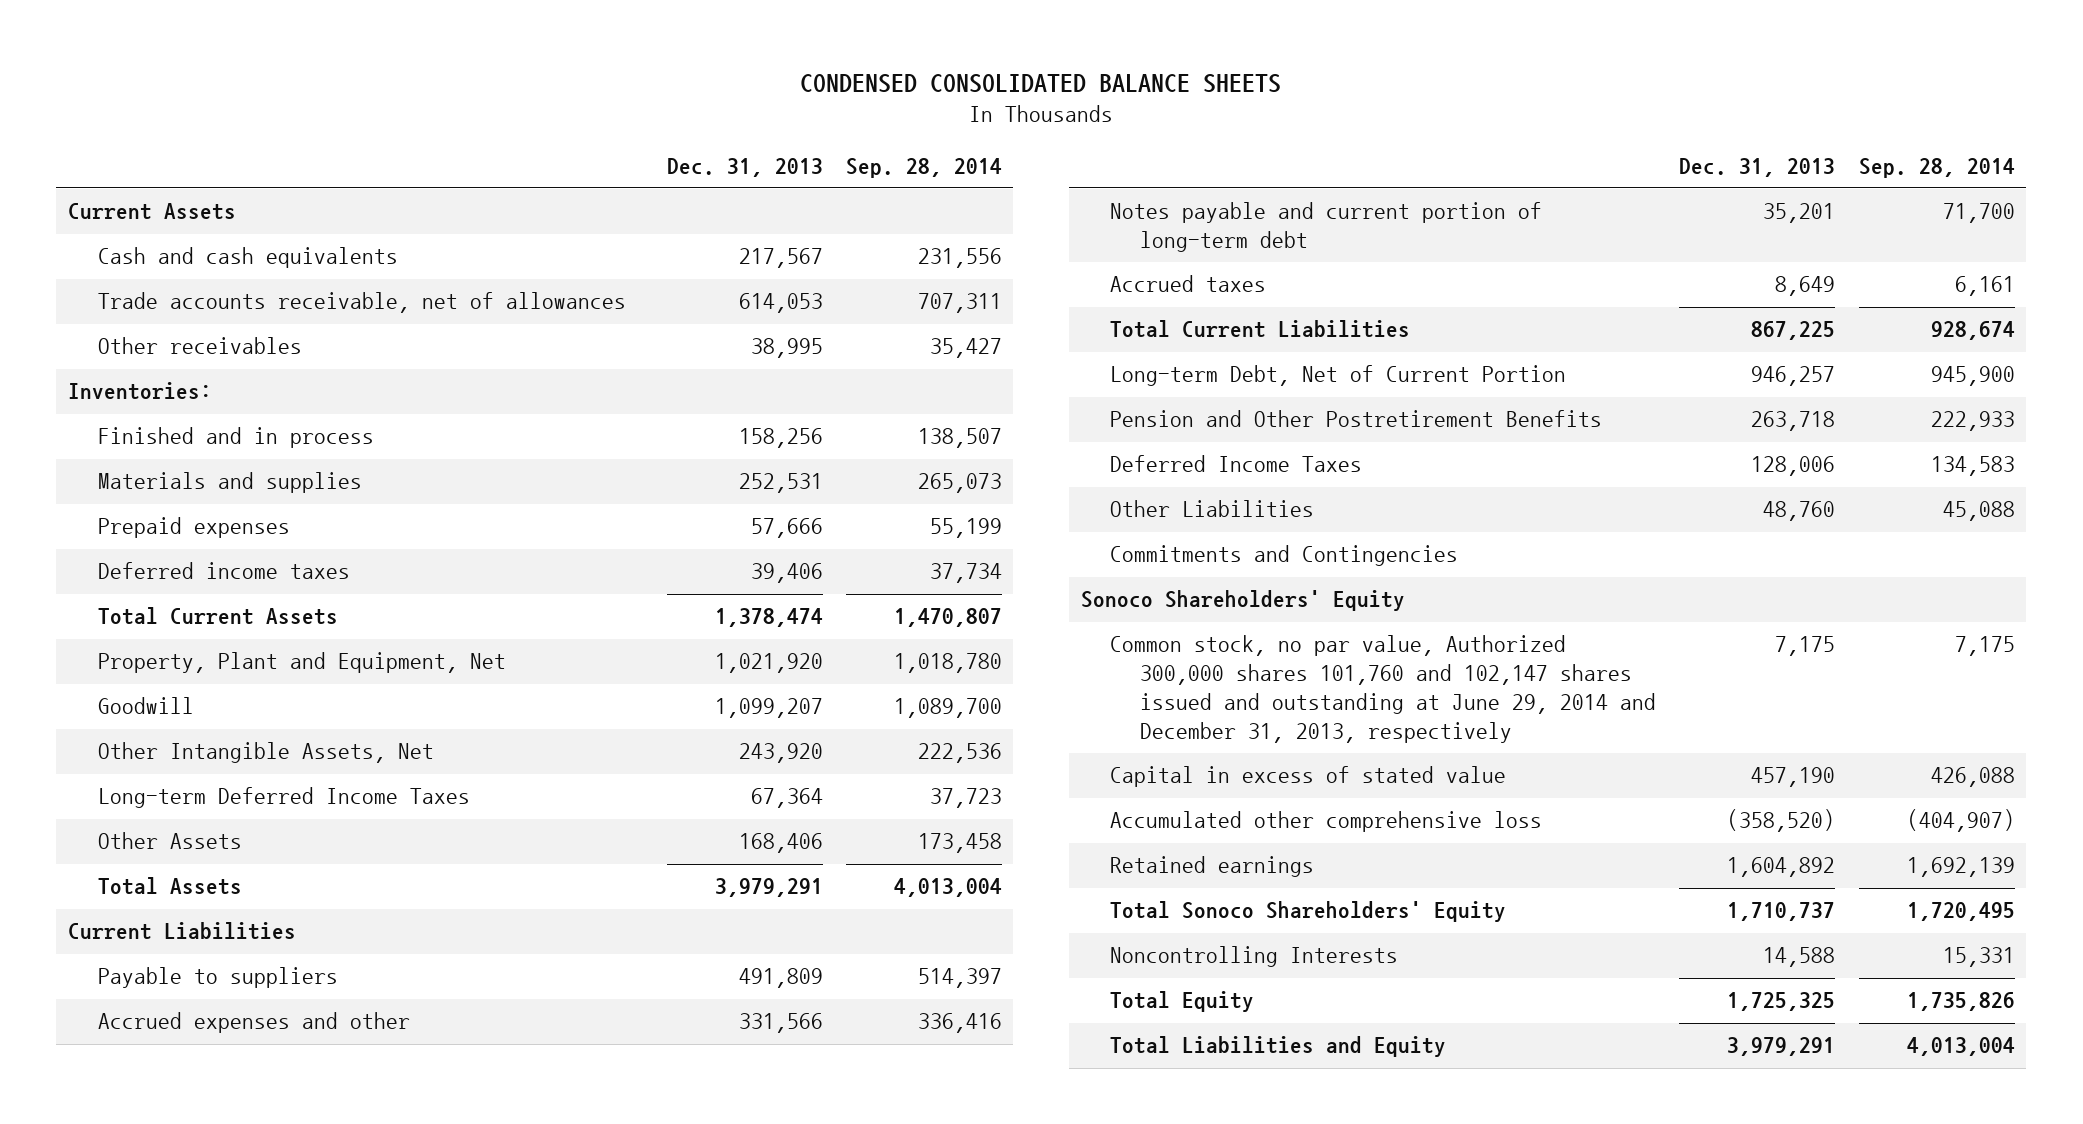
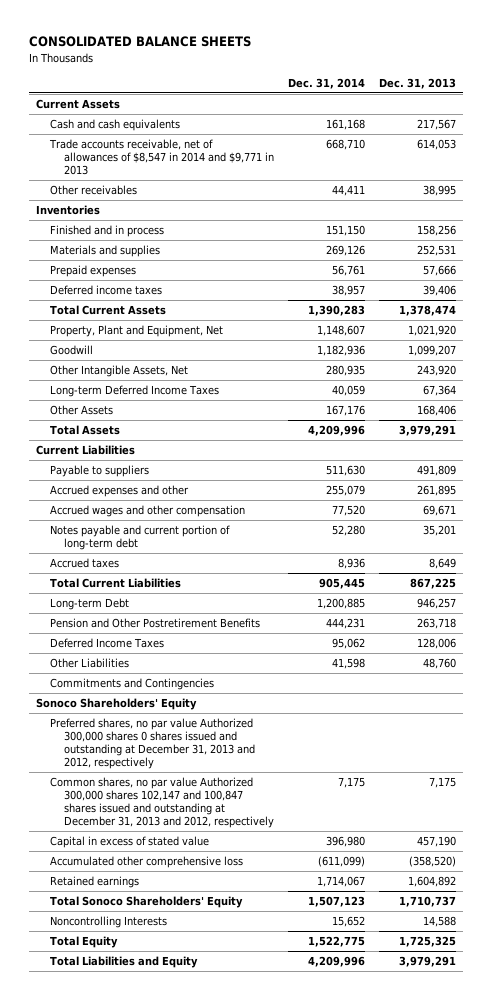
[800,73,1282,93] CONDENSED CONSOLIDATED BALANCE SHEETS -> [28,36,251,48] CONSOLIDATED BALANCE SHEETS
[845,157,1002,178] Sep. 28, 2014 -> none
none -> [288,77,366,89] Dec. 31, 2014
[97,292,626,314] Trade accounts receivable, net of allowances -> [49,139,275,176] Trade accounts receivable, net of allowances of $8,547 in 2014 and $9,771 in 2013
[68,382,213,401] Inventories: -> [36,205,101,216] Inventories
[738,1013,823,1034] 331,566 -> [417,485,457,497] 261,895
none -> [50,505,246,518] Accrued wages and other compensation
[1110,365,1567,387] Long-term Debt, Net of Current Portion -> [50,598,130,611] Long-term Debt
none -> [50,718,256,770] Preferred shares, no par value Authorized 300,000 shares 0 shares issued and outstanding at December 31, 2013 and 2012, respectively
[1110,635,1657,743] Common stock, no par value, Authorized 300,000 shares 101,760 and 102,147 shares issued and outstanding at June 29, 2014 and December 31, 2013, respectively -> [50,777,275,829] Common shares, no par value Authorized 300,000 shares 102,147 and 100,847 shares issued and outstanding at December 31, 2013 and 2012, respectively

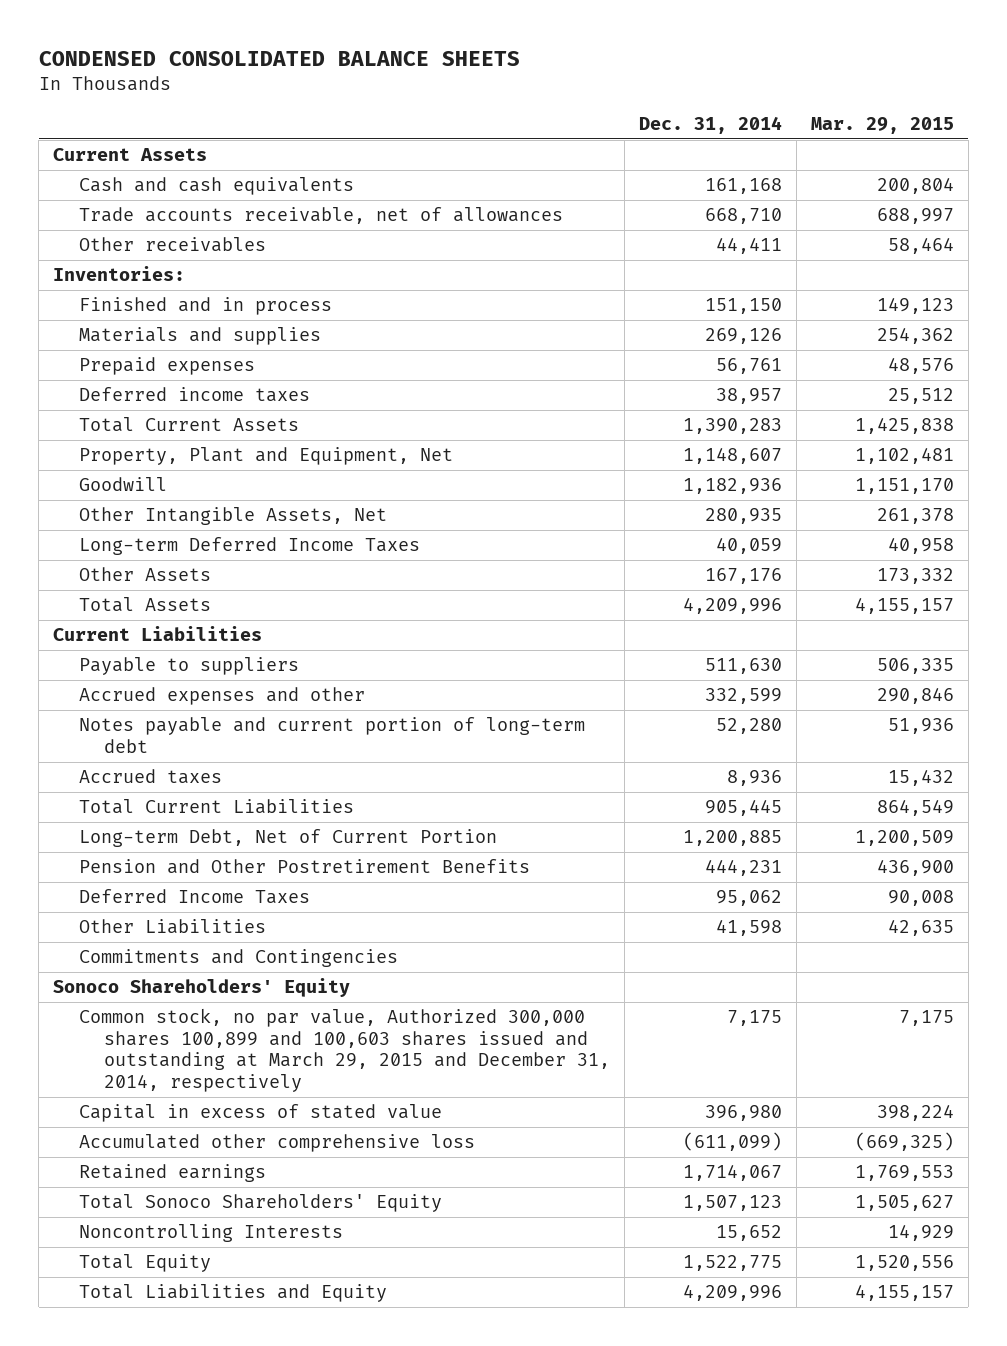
[28,36,251,48] CONSOLIDATED BALANCE SHEETS -> [38,51,520,67] CONDENSED CONSOLIDATED BALANCE SHEETS
[379,77,457,89] Dec. 31, 2013 -> none
none -> [810,116,954,134] Mar. 29, 2015
[49,139,275,176] Trade accounts receivable, net of allowances of $8,547 in 2014 and $9,771 in 2013 -> [78,207,563,225] Trade accounts receivable, net of allowances
[36,205,101,216] Inventories -> [53,266,186,282] Inventories:
[50,505,246,518] Accrued wages and other compensation -> none
[326,485,366,497] 255,079 -> [705,688,783,705] 332,599
[50,598,130,611] Long-term Debt -> [78,829,497,848] Long-term Debt, Net of Current Portion
[50,718,256,770] Preferred shares, no par value Authorized 300,000 shares 0 shares issued and outstanding at December 31, 2013 and 2012, respectively -> none
[50,777,275,829] Common shares, no par value Authorized 300,000 shares 102,147 and 100,847 shares issued and outstanding at December 31, 2013 and 2012, respectively -> [78,1008,611,1092] Common stock, no par value, Authorized 300,000 shares 100,899 and 100,603 shares issued and outstanding at March 29, 2015 and December 31, 2014, respectively

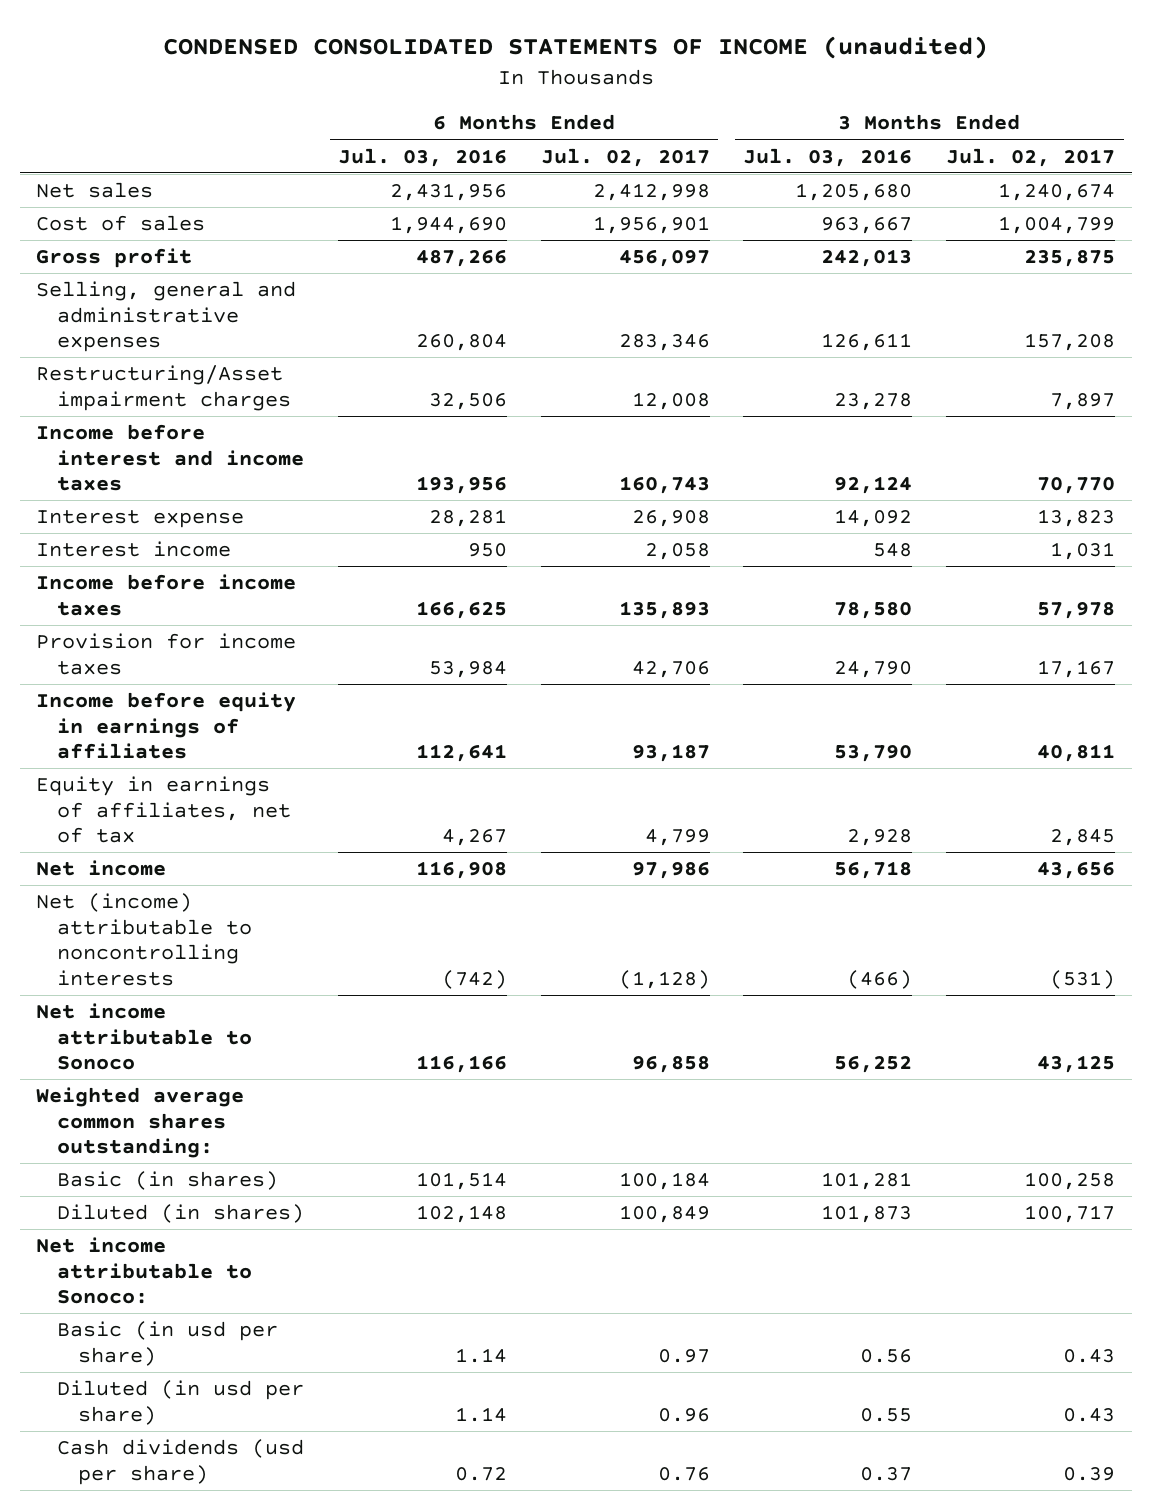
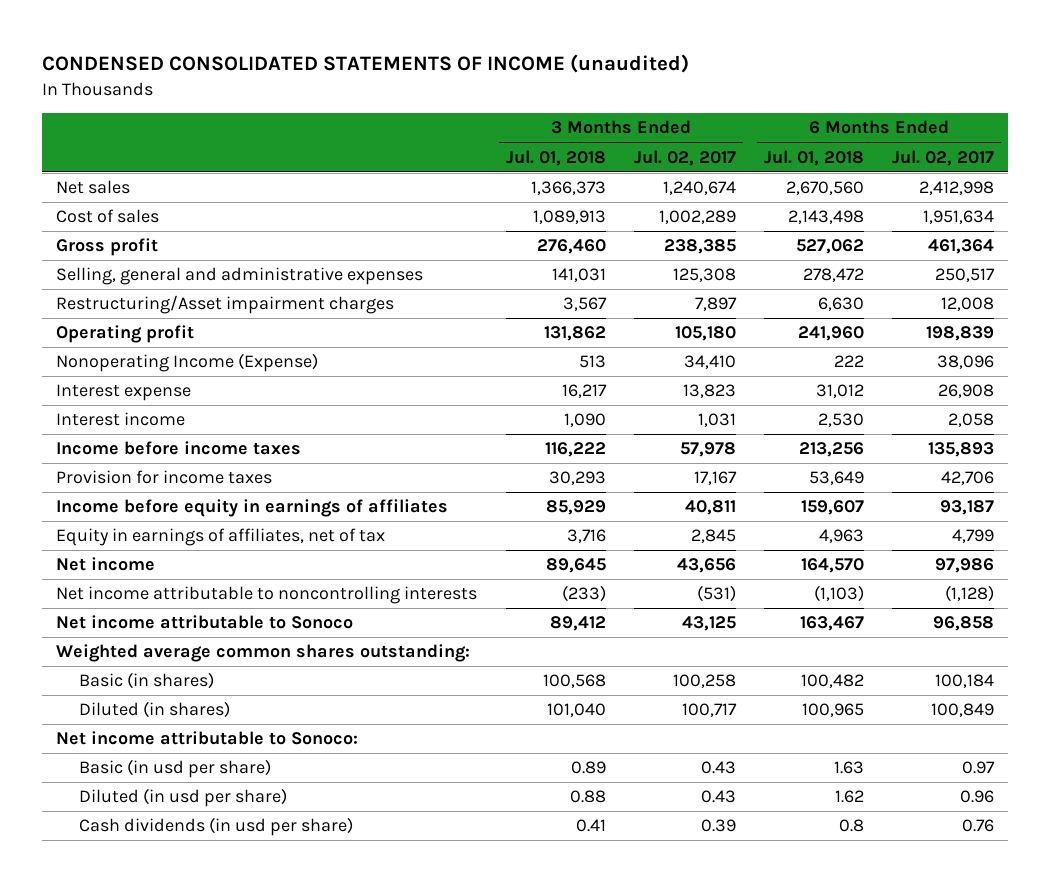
[338,147,508,167] Jul. 03, 2016 -> none
[743,147,913,167] Jul. 03, 2016 -> none
none -> [505,149,606,166] Jul. 01, 2018
none -> [763,149,864,166] Jul. 01, 2018
[592,216,710,235] 1,956,901 -> [923,210,995,225] 1,951,634
[998,216,1116,235] 1,004,799 -> [658,210,736,225] 1,002,289
[618,250,710,268] 456,097 -> [928,239,995,255] 461,364
[1024,250,1116,268] 235,875 -> [663,239,736,255] 238,385
[618,334,710,352] 283,346 -> [935,268,996,283] 250,517
[1024,333,1116,352] 157,208 -> [672,268,736,283] 125,308
[36,424,305,492] Income before interest and income taxes -> none
none -> [56,325,195,344] Operating profit
none -> [56,353,319,373] Nonoperating Income (Expense)
[36,893,253,986] Net (income) attributable to noncontrolling interests -> [56,586,478,605] Net income attributable to noncontrolling interests
[57,1439,305,1485] Cash dividends (usd per share) -> [79,817,354,837] Cash dividends (in usd per share)

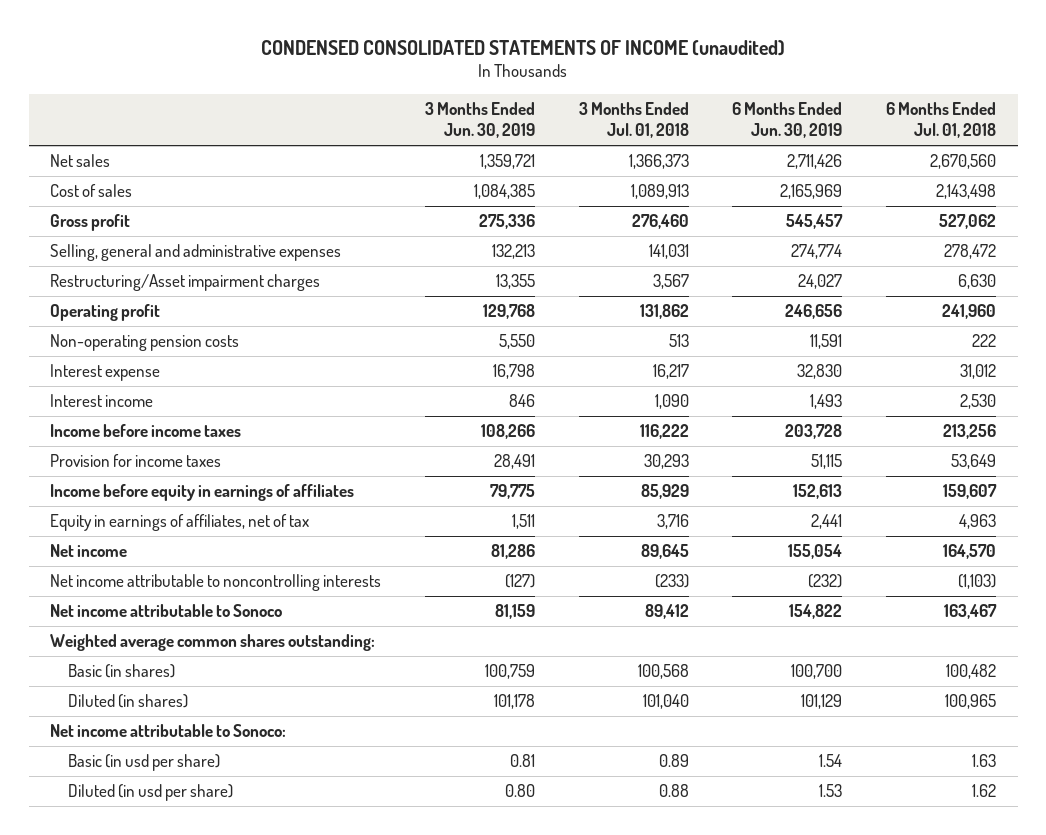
[633,149,736,166] Jul. 02, 2017 -> none
[892,149,995,166] Jul. 02, 2017 -> none
none -> [424,102,535,139] 3 Months Ended Jun. 30, 2019
none -> [732,102,843,139] 6 Months Ended Jun. 30, 2019
[56,353,319,373] Nonoperating Income (Expense) -> [50,334,240,352] Non-operating pension costs
[79,817,354,837] Cash dividends (in usd per share) -> none

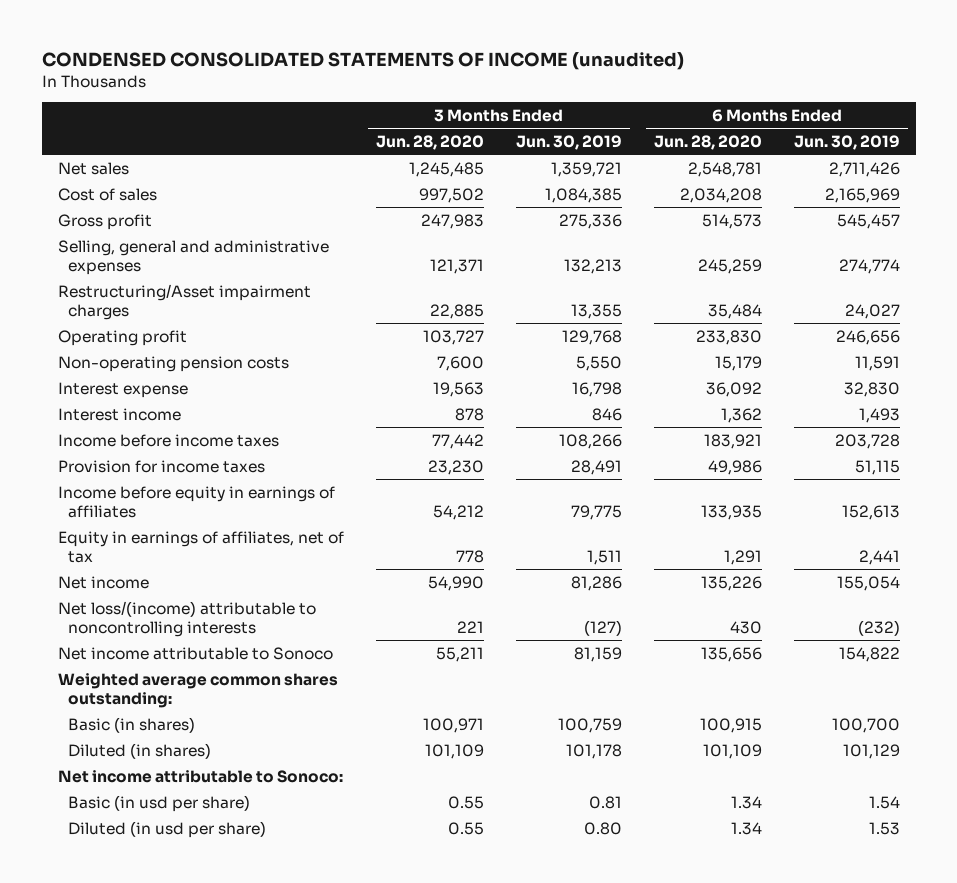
[578,102,689,139] 3 Months Ended Jul. 01, 2018 -> none
[885,102,996,139] 6 Months Ended Jul. 01, 2018 -> none
none -> [375,134,484,150] Jun. 28, 2020
none -> [653,134,762,150] Jun. 28, 2020
[50,574,382,592] Net income attributable to noncontrolling interests -> [57,600,316,638] Net loss/(income) attributable to noncontrolling interests

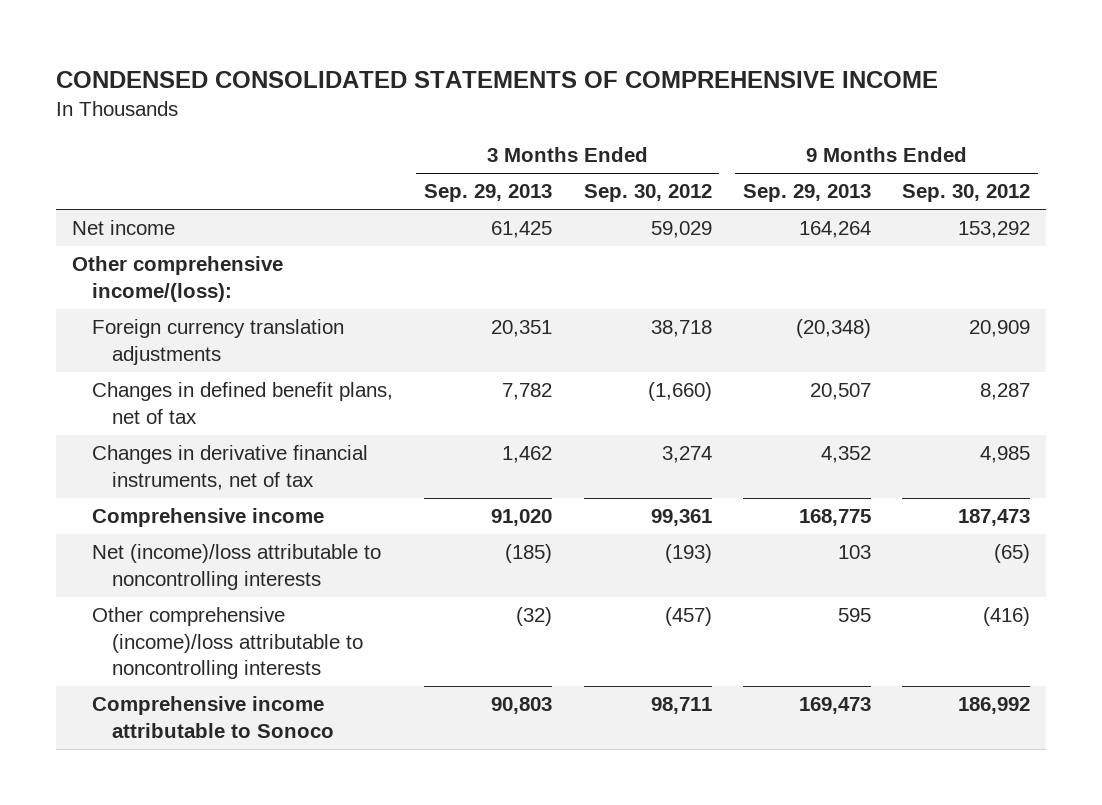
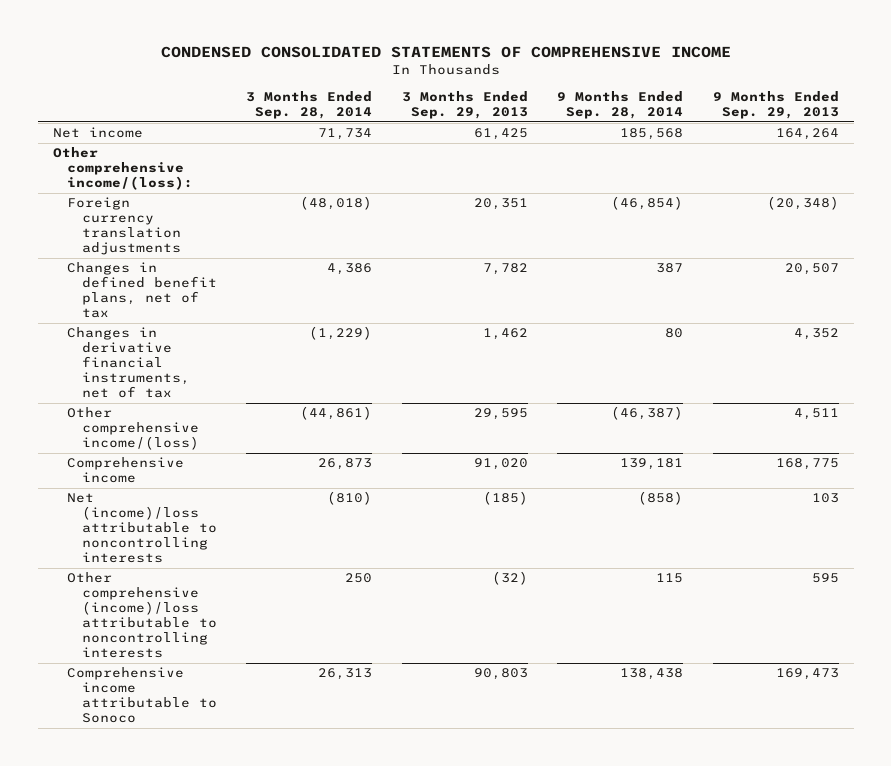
[583,184,712,203] Sep. 30, 2012 -> none
[902,184,1031,203] Sep. 30, 2012 -> none
none -> [246,90,373,119] 3 Months Ended Sep. 28, 2014
none -> [557,90,684,119] 9 Months Ended Sep. 28, 2014
none -> [67,407,199,451] Other comprehensive income/(loss)

